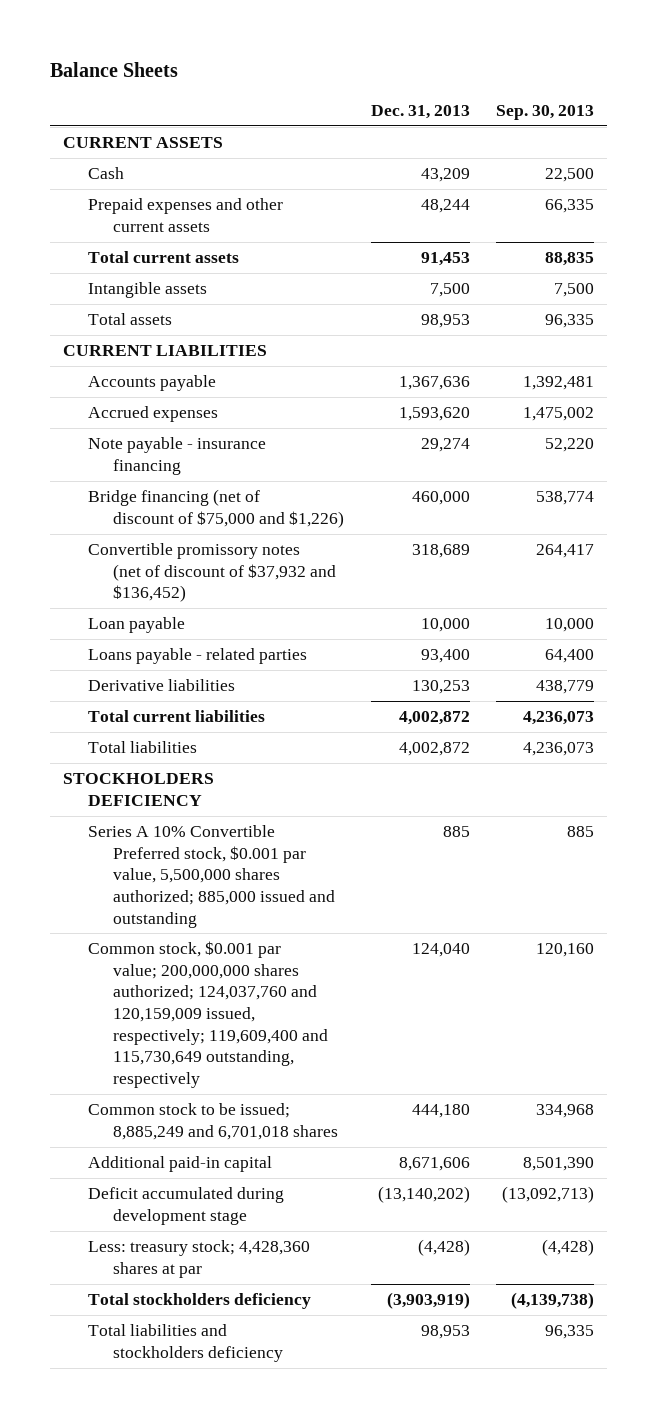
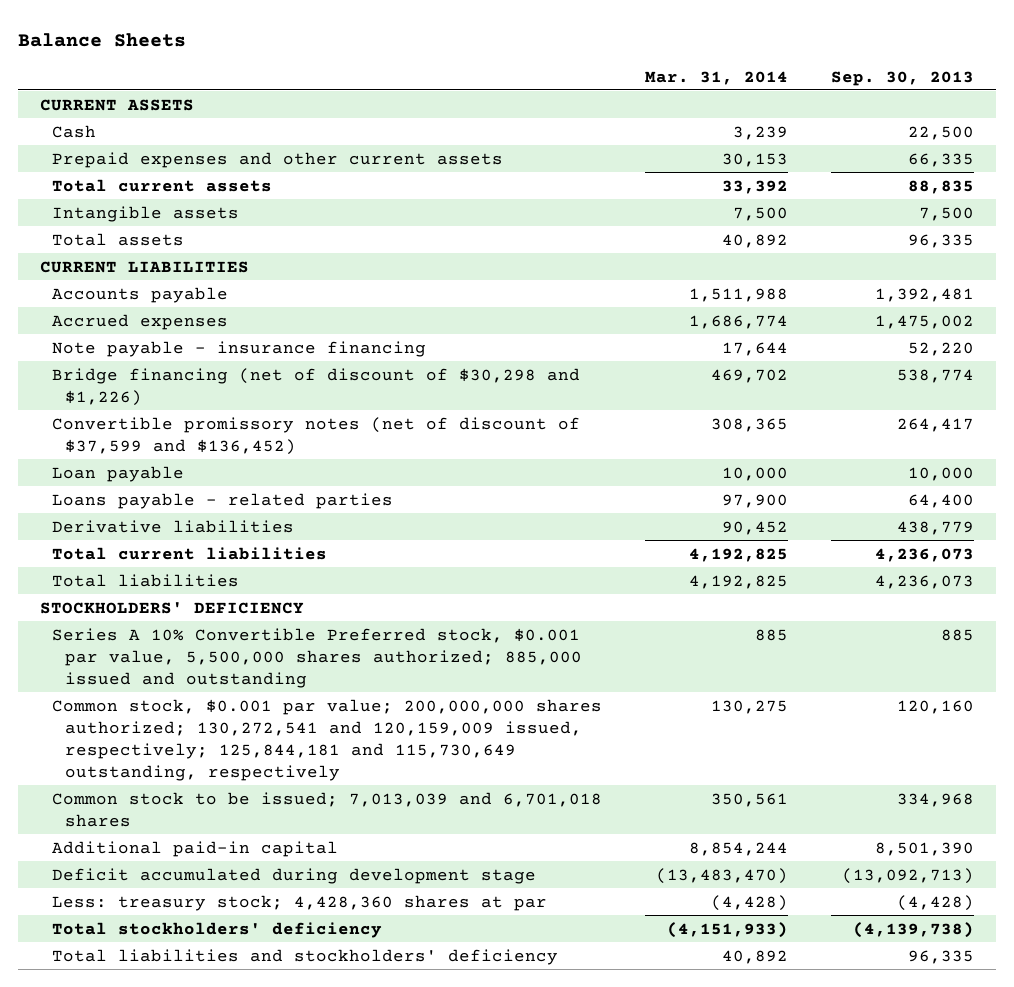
[370,104,470,119] Dec. 31, 2013 -> none
none -> [645,70,789,85] Mar. 31, 2014
[88,489,345,528] Bridge financing (net of discount of $75,000 and $1,226) -> [52,367,581,406] Bridge financing (net of discount of $30,298 and $1,226)
[88,543,337,603] Convertible promissory notes (net of discount of $37,932 and $136,452) -> [52,416,581,455] Convertible promissory notes (net of discount of $37,599 and $136,452)
[63,773,215,806] STOCKHOLDERS DEFICIENCY -> [39,601,304,614] STOCKHOLDERS' DEFICIENCY
[88,941,329,1088] Common stock, $0.001 par value; 200,000,000 shares authorized; 124,037,760 and 120,159,009 issued, respectively; 119,609,400 and 115,730,649 outstanding, respectively -> [52,698,603,781] Common stock, $0.001 par value; 200,000,000 shares authorized; 130,272,541 and 120,159,009 issued, respectively; 125,844,181 and 115,730,649 outstanding, respectively
[88,1103,339,1140] Common stock to be issued; 8,885,249 and 6,701,018 shares -> [52,791,603,827] Common stock to be issued; 7,013,039 and 6,701,018 shares
[88,1293,312,1310] Total stockholders deficiency -> [52,921,383,938] Total stockholders' deficiency
[88,1324,284,1362] Total liabilities and stockholders deficiency -> [52,948,559,965] Total liabilities and stockholders' deficiency

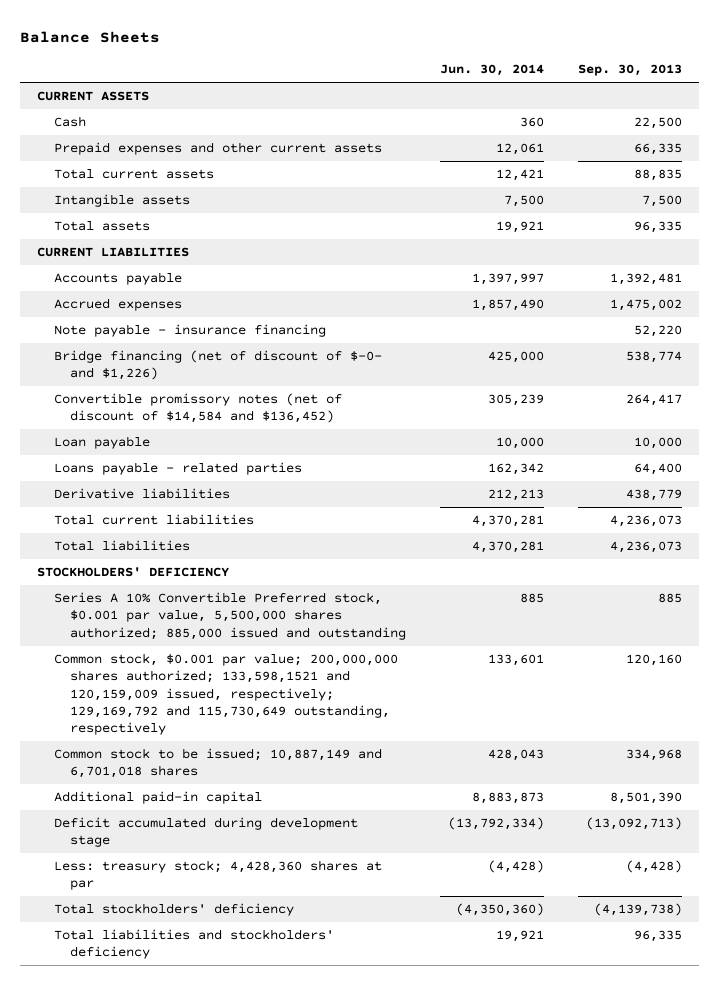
[645,70,789,85] Mar. 31, 2014 -> none
none -> [440,64,545,77] Jun. 30, 2014
[52,367,581,406] Bridge financing (net of discount of $30,298 and $1,226) -> [53,350,382,381] Bridge financing (net of discount of $-0- and $1,226)
[52,416,581,455] Convertible promissory notes (net of discount of $37,599 and $136,452) -> [53,393,342,424] Convertible promissory notes (net of discount of $14,584 and $136,452)
[52,698,603,781] Common stock, $0.001 par value; 200,000,000 shares authorized; 130,272,541 and 120,159,009 issued, respectively; 125,844,181 and 115,730,649 outstanding, respectively -> [53,653,398,736] Common stock, $0.001 par value; 200,000,000 shares authorized; 133,598,1521 and 120,159,009 issued, respectively; 129,169,792 and 115,730,649 outstanding, respectively
[52,791,603,827] Common stock to be issued; 7,013,039 and 6,701,018 shares -> [53,748,382,779] Common stock to be issued; 10,887,149 and 6,701,018 shares

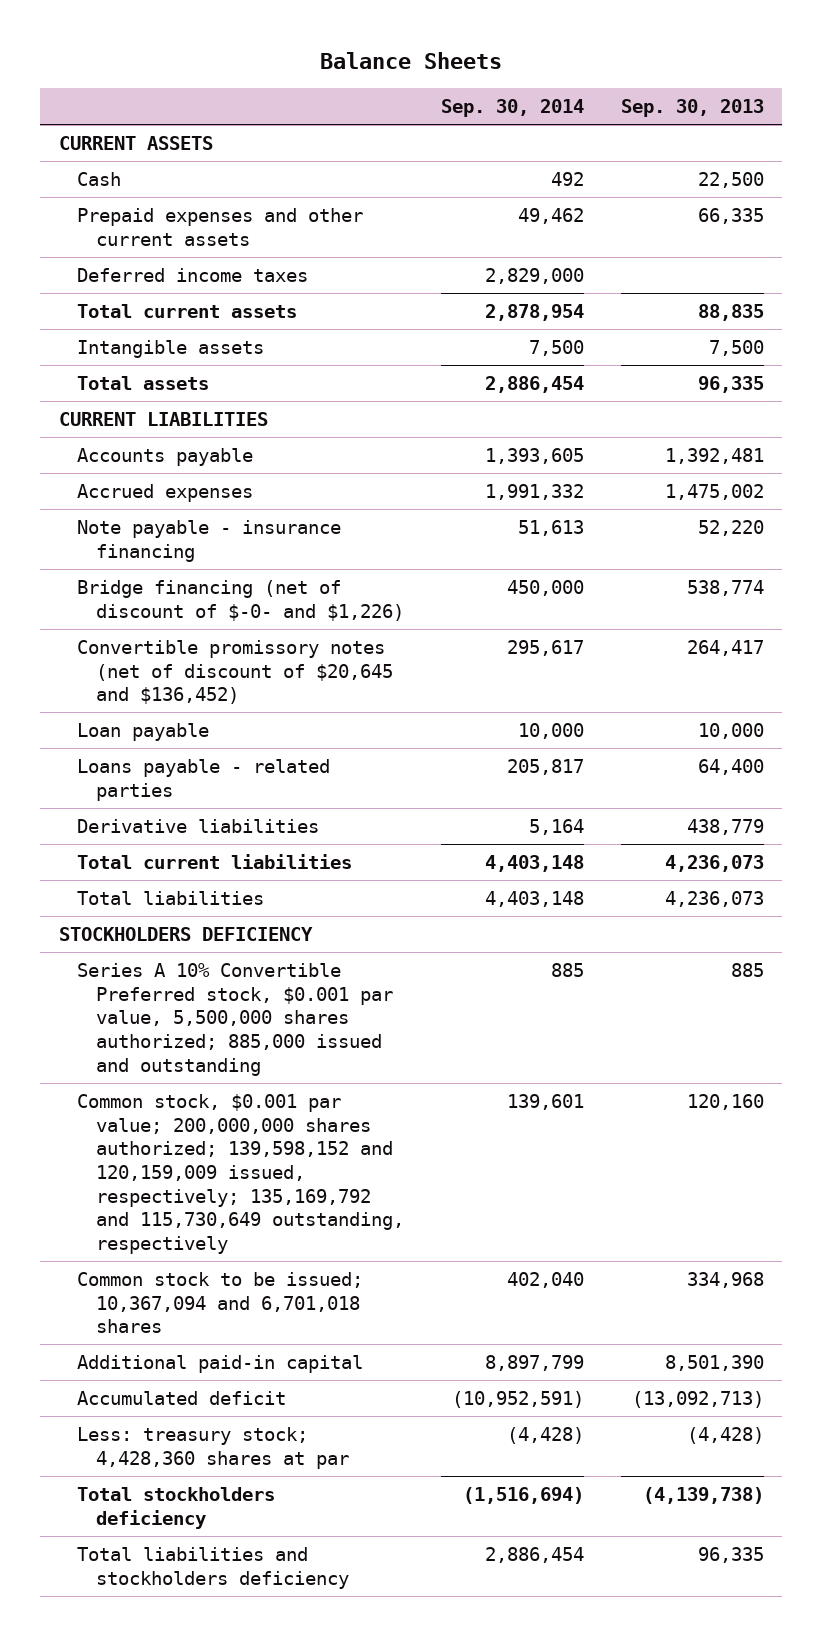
[440,64,545,77] Jun. 30, 2014 -> none
none -> [440,99,584,118] Sep. 30, 2014
none -> [77,267,309,282] Deferred income taxes
[53,393,342,424] Convertible promissory notes (net of discount of $14,584 and $136,452) -> [77,639,393,705] Convertible promissory notes (net of discount of $20,645 and $136,452)
[37,567,230,578] STOCKHOLDERS' DEFICIENCY -> [58,926,313,941] STOCKHOLDERS DEFICIENCY
[53,653,398,736] Common stock, $0.001 par value; 200,000,000 shares authorized; 133,598,1521 and 120,159,009 issued, respectively; 129,169,792 and 115,730,649 outstanding, respectively -> [77,1093,404,1254] Common stock, $0.001 par value; 200,000,000 shares authorized; 139,598,152 and 120,159,009 issued, respectively; 135,169,792 and 115,730,649 outstanding, respectively
[53,748,382,779] Common stock to be issued; 10,887,149 and 6,701,018 shares -> [77,1271,364,1334] Common stock to be issued; 10,367,094 and 6,701,018 shares
[53,817,358,848] Deficit accumulated during development stage -> [77,1390,287,1405] Accumulated deficit
[53,903,294,917] Total stockholders' deficiency -> [77,1486,276,1529] Total stockholders deficiency
[53,929,334,960] Total liabilities and stockholders' deficiency -> [77,1546,349,1589] Total liabilities and stockholders deficiency

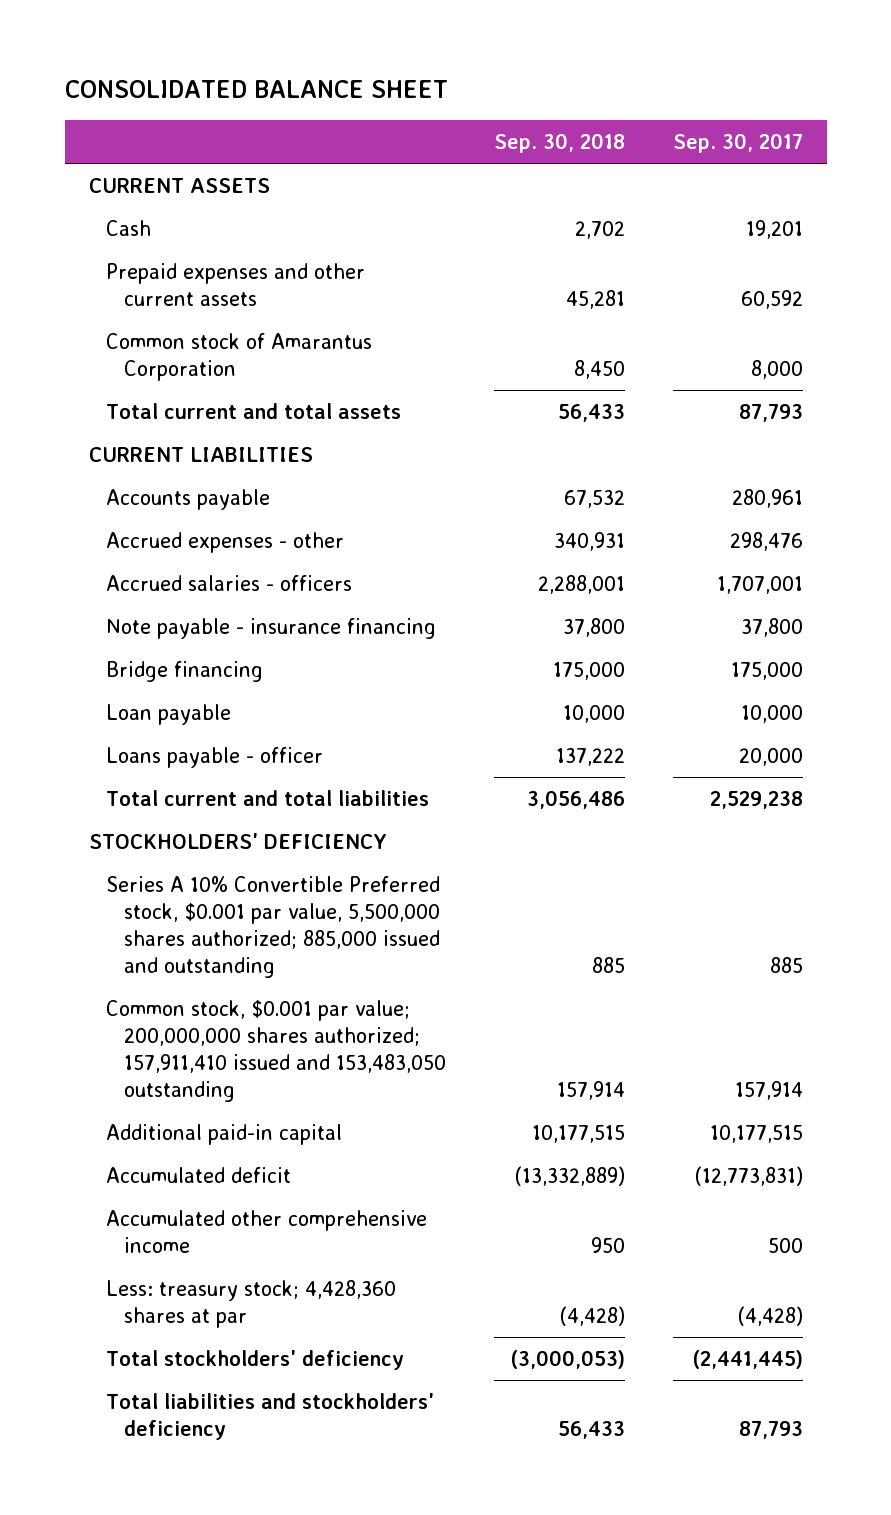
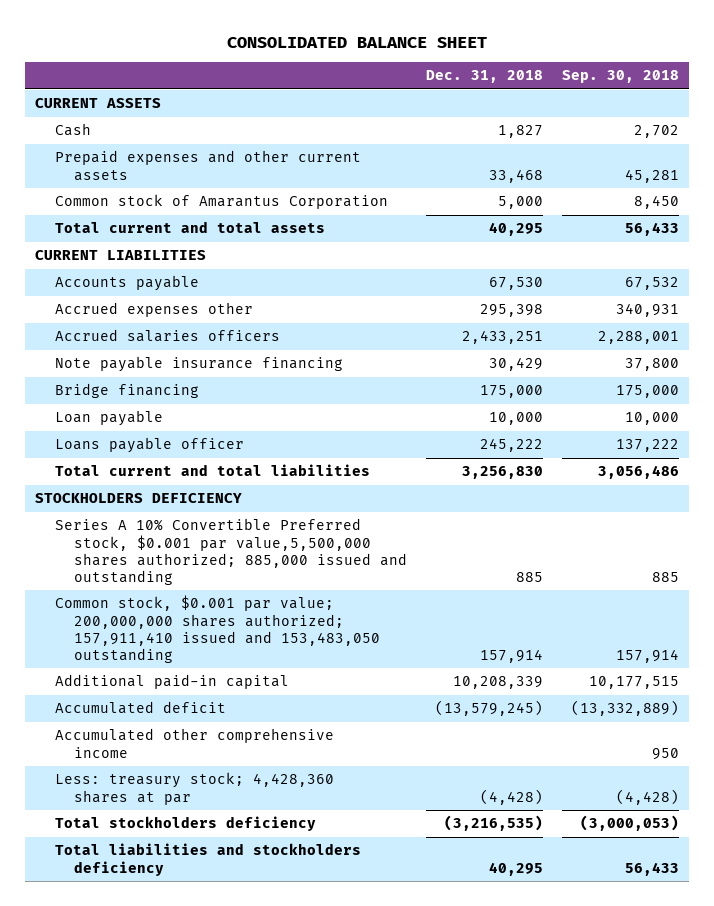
[672,133,803,154] Sep. 30, 2017 -> none
none -> [426,70,544,84] Dec. 31, 2018
[106,531,345,553] Accrued expenses - other -> [54,302,253,318] Accrued expenses other
[106,574,353,591] Accrued salaries - officers -> [54,329,280,343] Accrued salaries officers
[106,617,437,639] Note payable - insurance financing -> [54,356,343,373] Note payable insurance financing
[106,746,324,768] Loans payable - officer -> [54,437,244,454] Loans payable officer
[88,832,387,849] STOCKHOLDERS' DEFICIENCY -> [34,493,242,504] STOCKHOLDERS DEFICIENCY
[106,875,441,978] Series A 10% Convertible Preferred stock, $0.001 par value, 5,500,000 shares authorized; 885,000 issued and outstanding -> [54,518,408,585] Series A 10% Convertible Preferred stock, $0.001 par value,5,500,000 shares authorized; 885,000 issued and outstanding
[106,1349,405,1370] Total stockholders' deficiency -> [54,816,316,832] Total stockholders deficiency
[106,1392,435,1440] Total liabilities and stockholders' deficiency -> [54,843,361,876] Total liabilities and stockholders deficiency

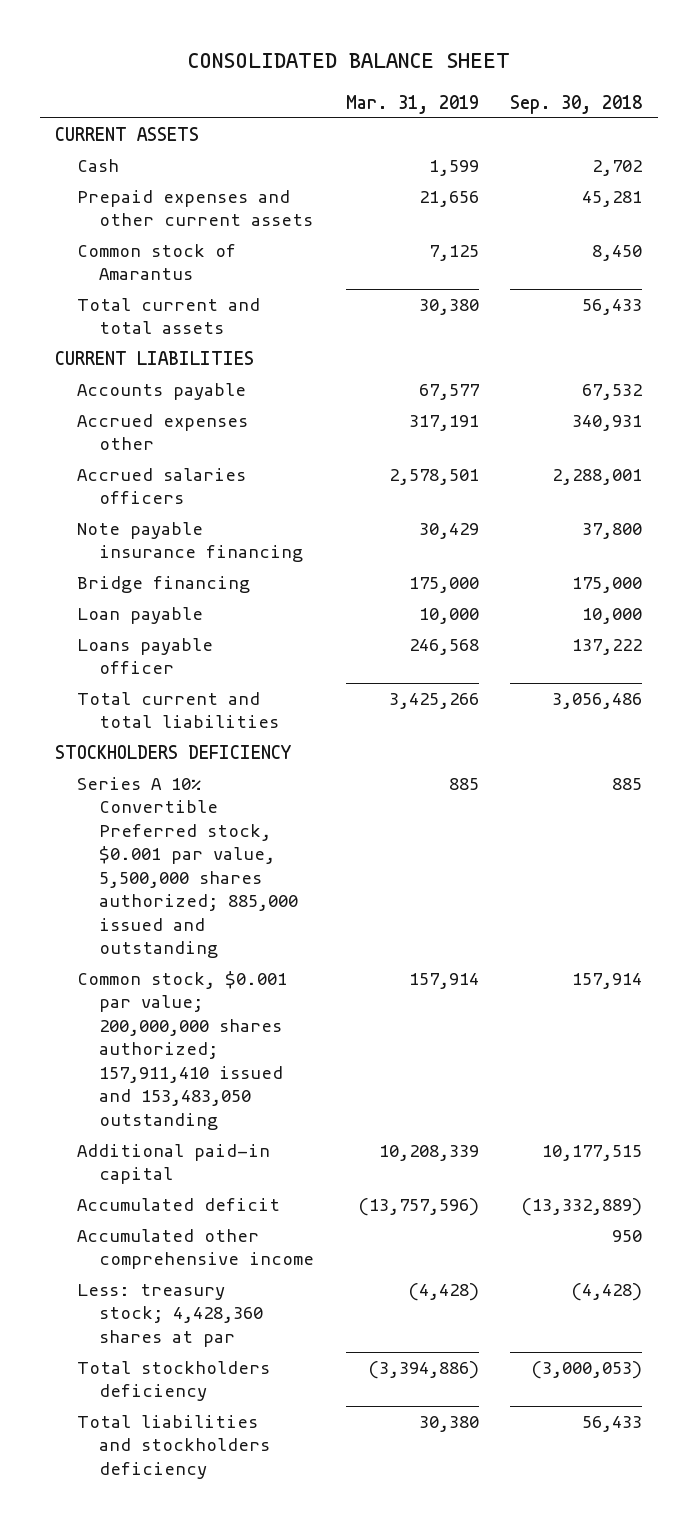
[426,70,544,84] Dec. 31, 2018 -> none
none -> [345,94,479,114] Mar. 31, 2019
[54,194,388,210] Common stock of Amarantus Corporation -> [77,243,237,281] Common stock of Amarantus
[54,518,408,585] Series A 10% Convertible Preferred stock, $0.001 par value,5,500,000 shares authorized; 885,000 issued and outstanding -> [77,776,298,958] Series A 10% Convertible Preferred stock, $0.001 par value, 5,500,000 shares authorized; 885,000 issued and outstanding

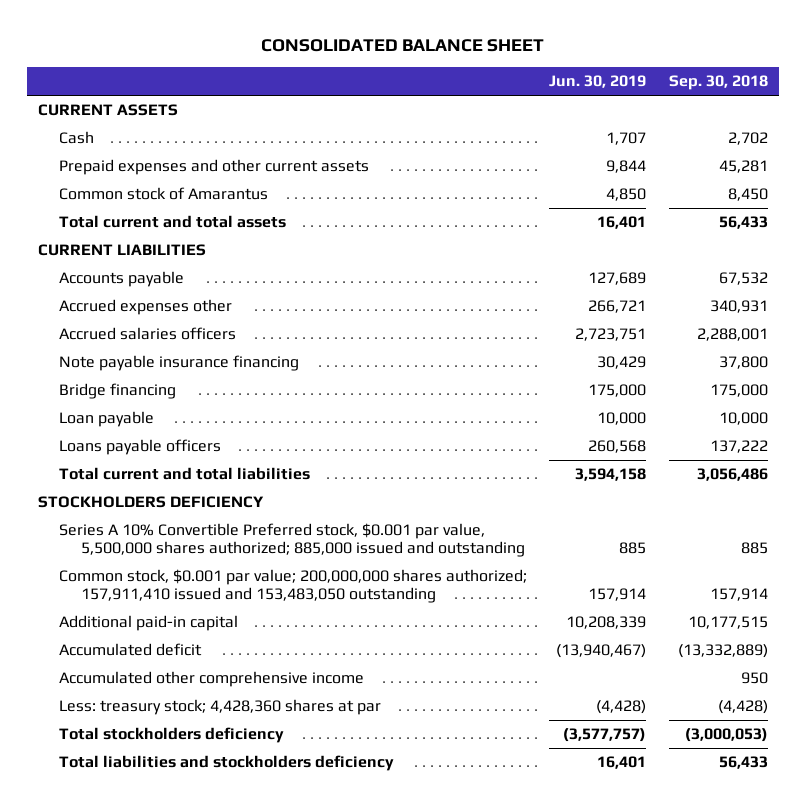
[345,94,479,114] Mar. 31, 2019 -> none
none -> [549,75,647,89] Jun. 30, 2019
[77,637,214,675] Loans payable officer -> [59,439,222,456] Loans payable officers

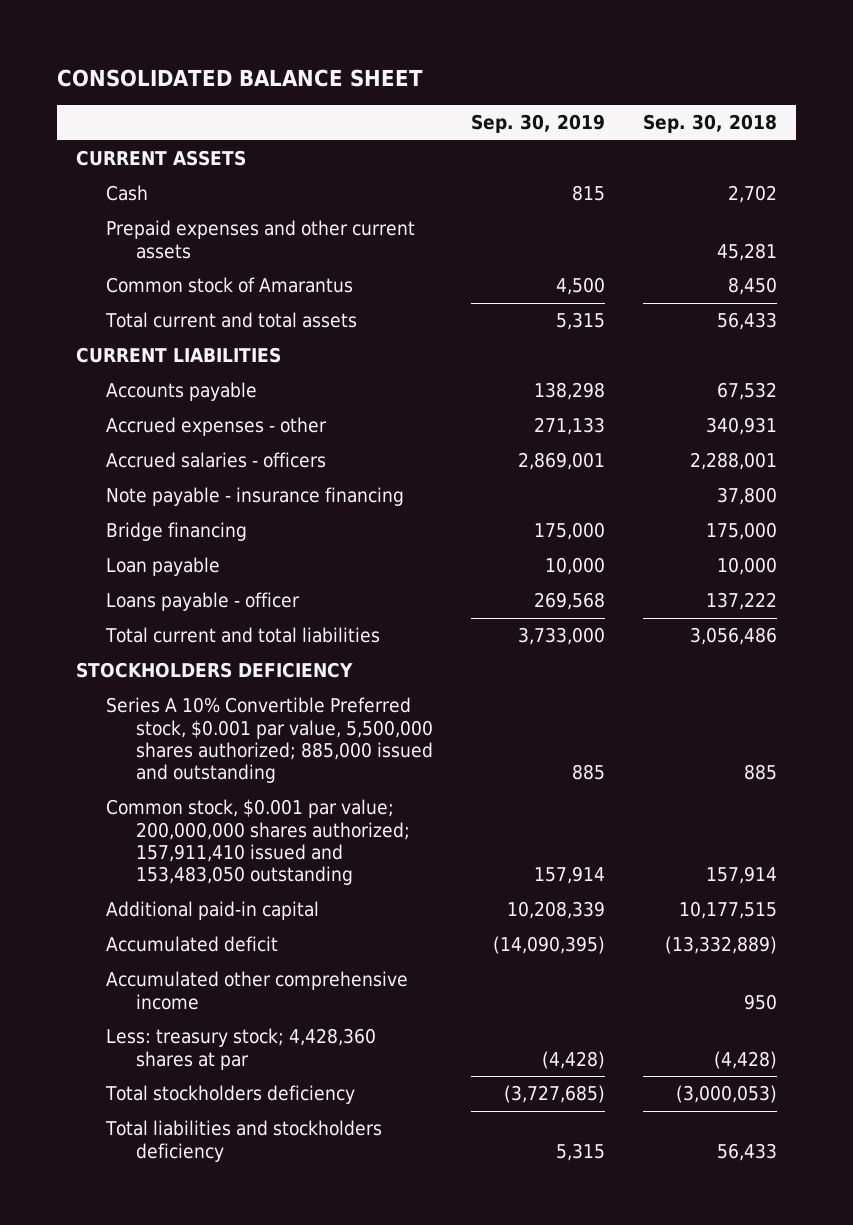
[549,75,647,89] Jun. 30, 2019 -> none
none -> [470,114,605,134] Sep. 30, 2019
[59,299,233,316] Accrued expenses other -> [106,417,328,437] Accrued expenses - other
[59,327,237,341] Accrued salaries officers -> [106,452,327,469] Accrued salaries - officers
[59,355,300,372] Note payable insurance financing -> [106,487,405,507] Note payable - insurance financing
[59,439,222,456] Loans payable officers -> [106,592,301,612] Loans payable - officer

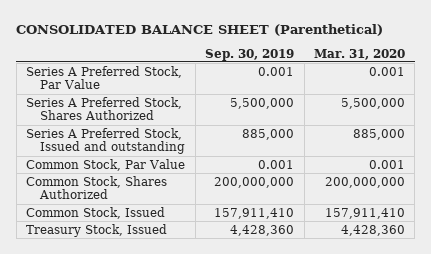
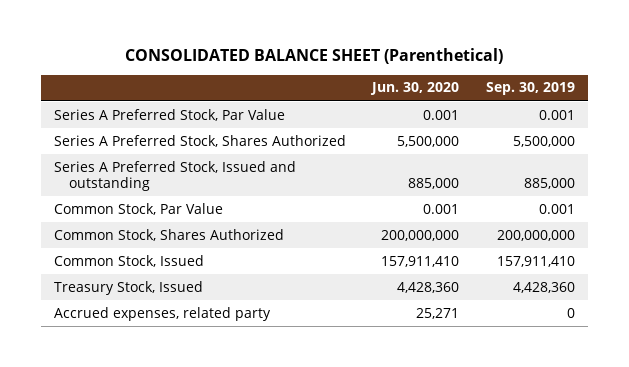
[313,48,405,60] Mar. 31, 2020 -> none
none -> [370,82,460,96] Jun. 30, 2020
none -> [53,306,271,321] Accrued expenses, related party

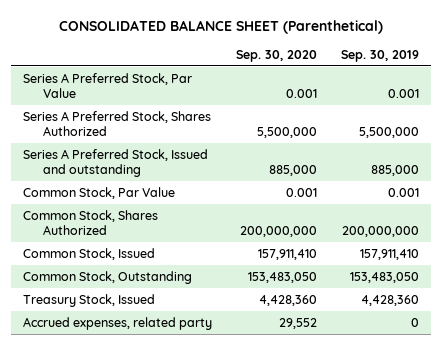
[370,82,460,96] Jun. 30, 2020 -> none
none -> [236,49,318,62] Sep. 30, 2020
none -> [23,270,193,284] Common Stock, Outstanding

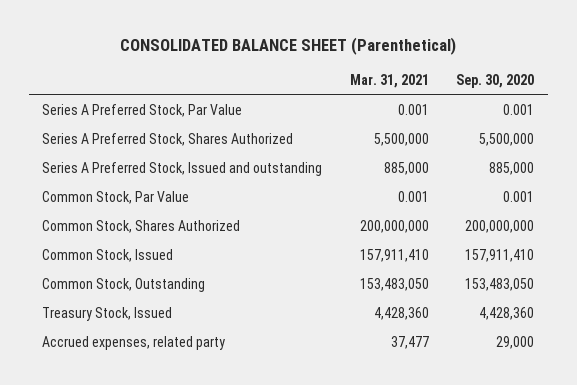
[340,49,419,62] Sep. 30, 2019 -> none
none -> [349,73,429,88] Mar. 31, 2021
[279,317,318,329] 29,552 -> [496,335,535,349] 29,000

